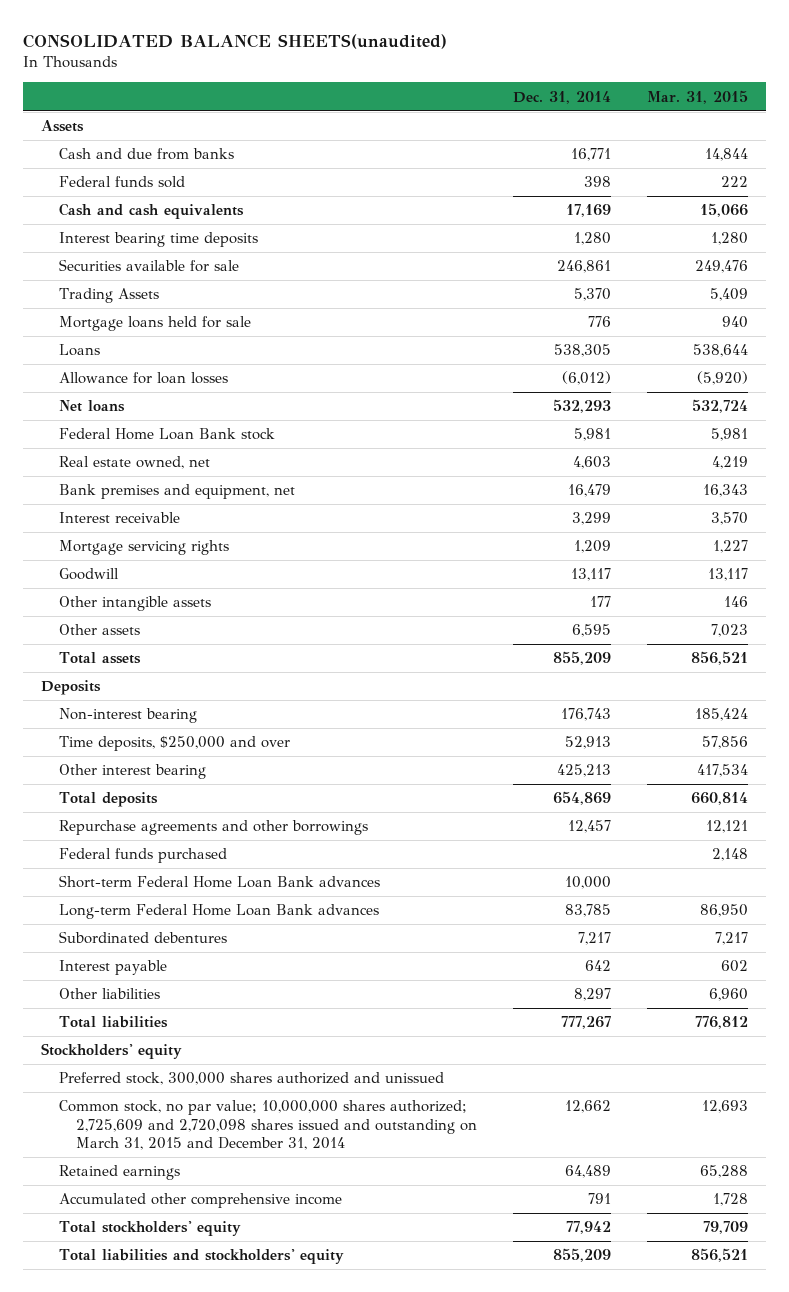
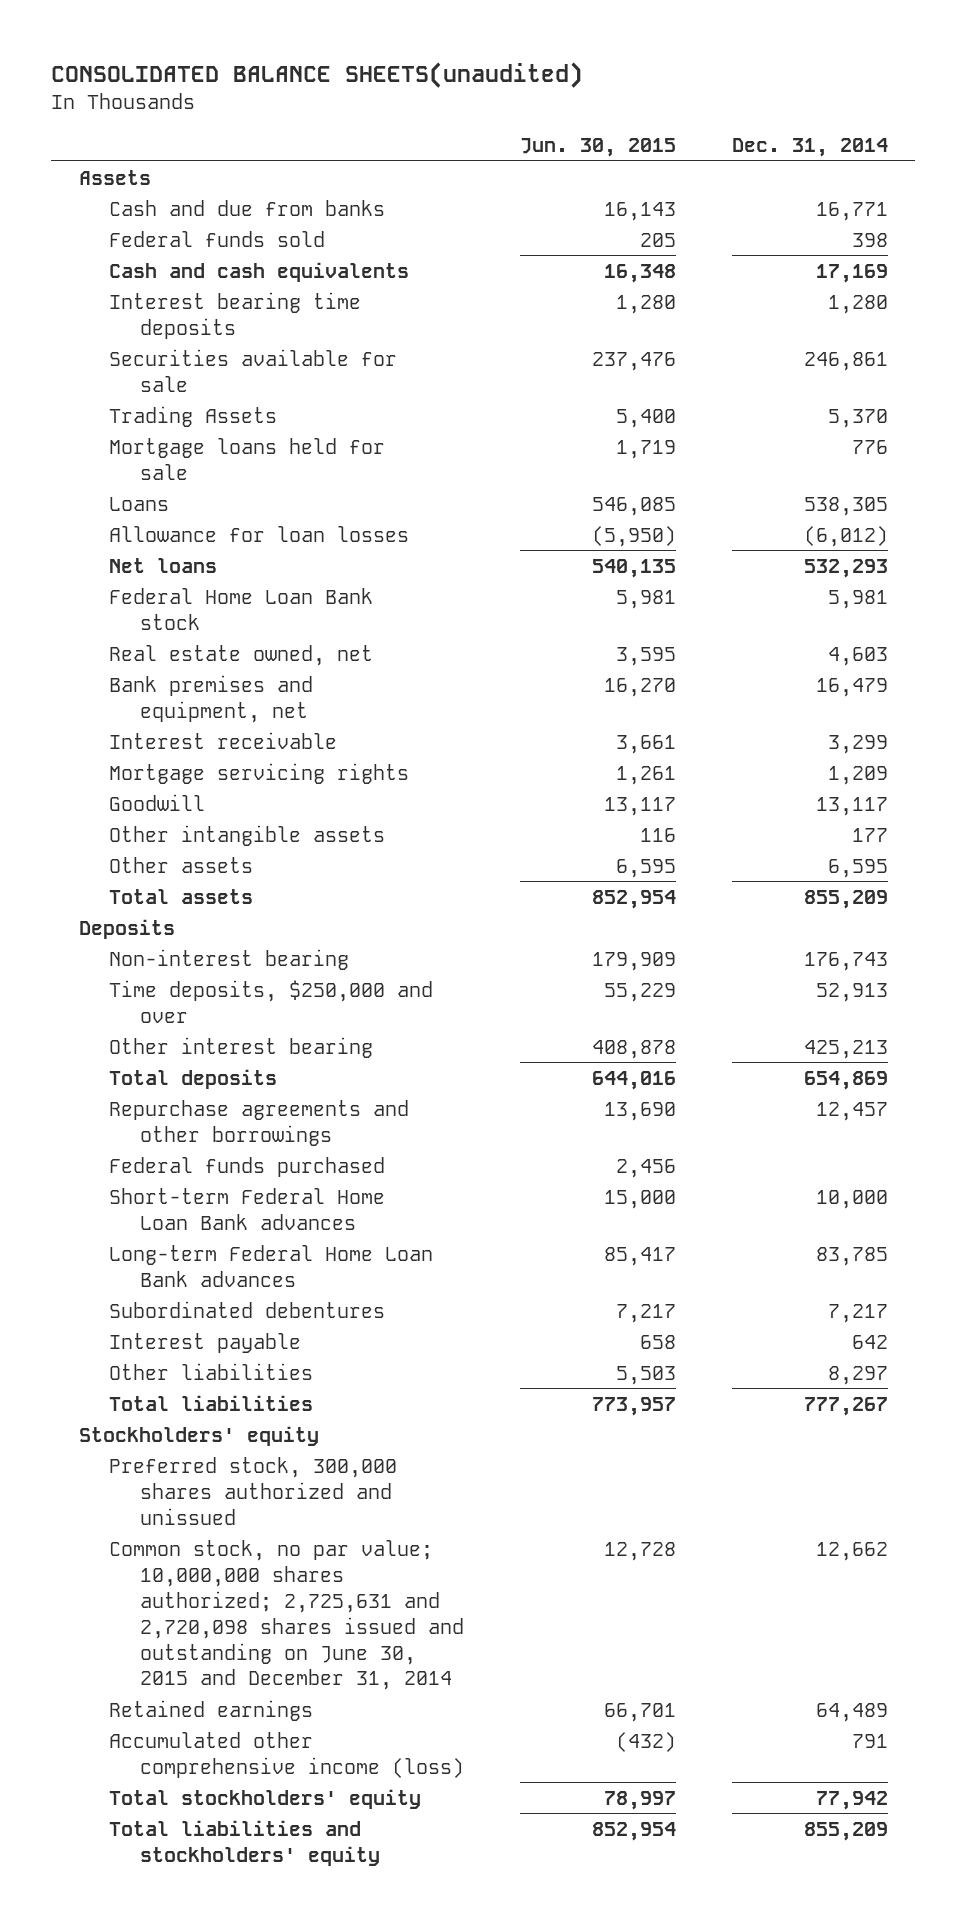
[646,89,748,104] Mar. 31, 2015 -> none
none -> [519,138,676,158] Jun. 30, 2015
[58,1100,478,1150] Common stock, no par value; 10,000,000 shares authorized; 2,725,609 and 2,720,098 shares issued and outstanding on March 31, 2015 and December 31, 2014 -> [109,1539,464,1691] Common stock, no par value; 10,000,000 shares authorized; 2,725,631 and 2,720,098 shares issued and outstanding on June 30, 2015 and December 31, 2014
[58,1193,342,1209] Accumulated other comprehensive income -> [109,1731,464,1778] Accumulated other comprehensive income (loss)

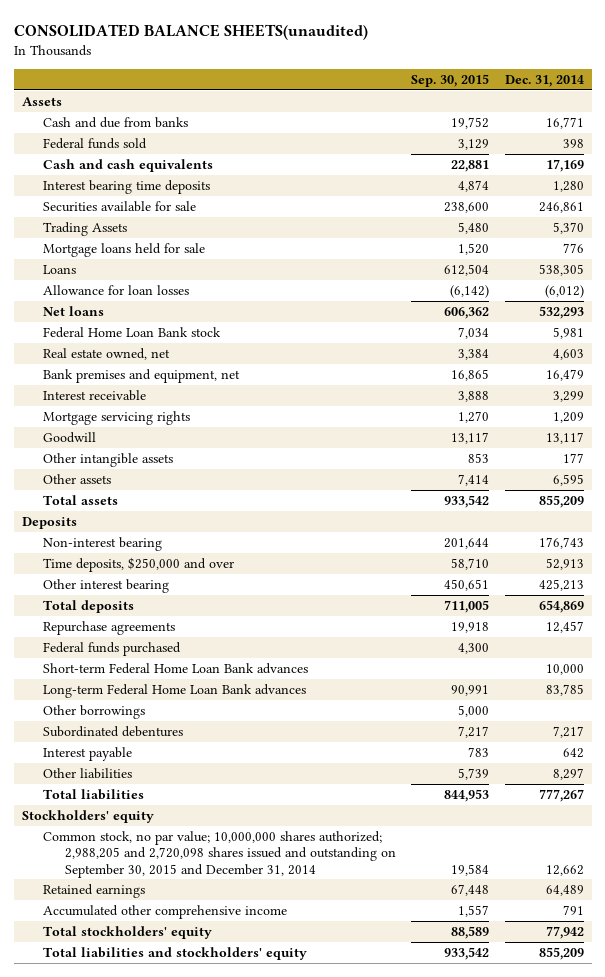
[519,138,676,158] Jun. 30, 2015 -> none
none -> [411,73,490,87] Sep. 30, 2015
[109,1099,410,1146] Repurchase agreements and other borrowings -> [43,621,176,636] Repurchase agreements
none -> [43,705,146,720] Other borrowings
[109,1456,398,1525] Preferred stock, 300,000 shares authorized and unissued -> none
[109,1539,464,1691] Common stock, no par value; 10,000,000 shares authorized; 2,725,631 and 2,720,098 shares issued and outstanding on June 30, 2015 and December 31, 2014 -> [43,831,396,878] Common stock, no par value; 10,000,000 shares authorized; 2,988,205 and 2,720,098 shares issued and outstanding on September 30, 2015 and December 31, 2014
[109,1731,464,1778] Accumulated other comprehensive income (loss) -> [43,905,288,920] Accumulated other comprehensive income

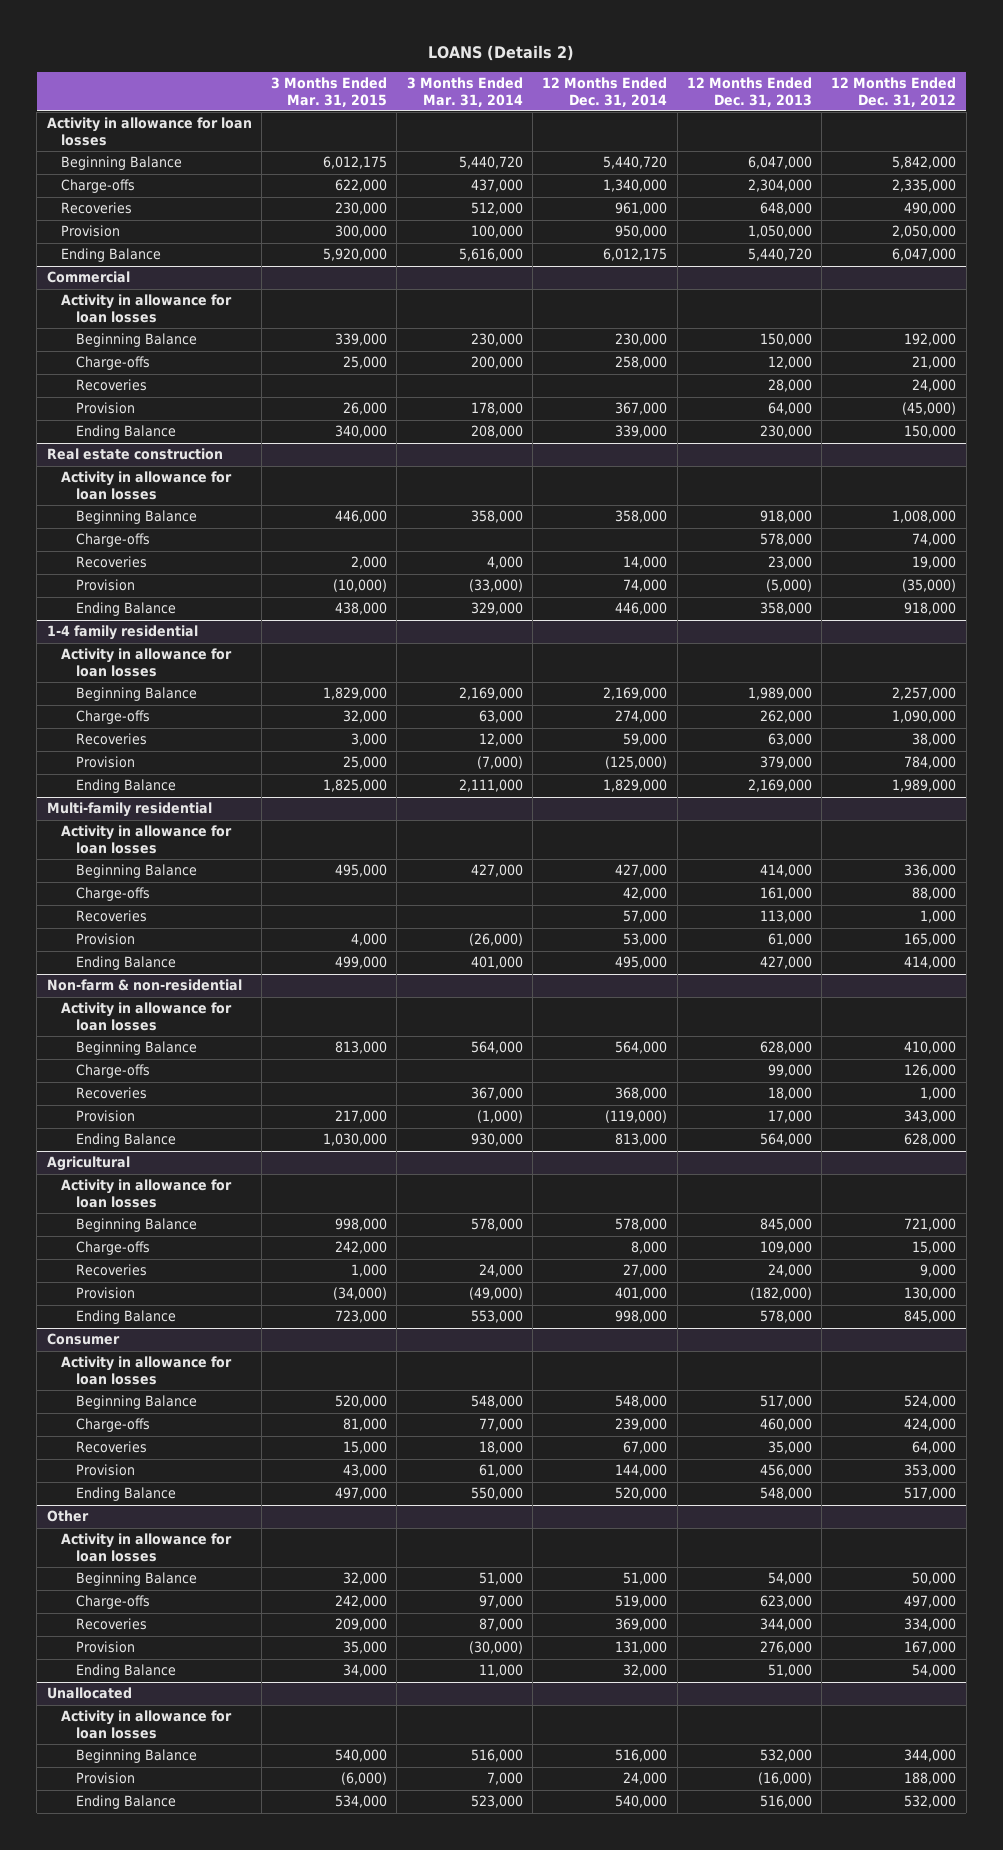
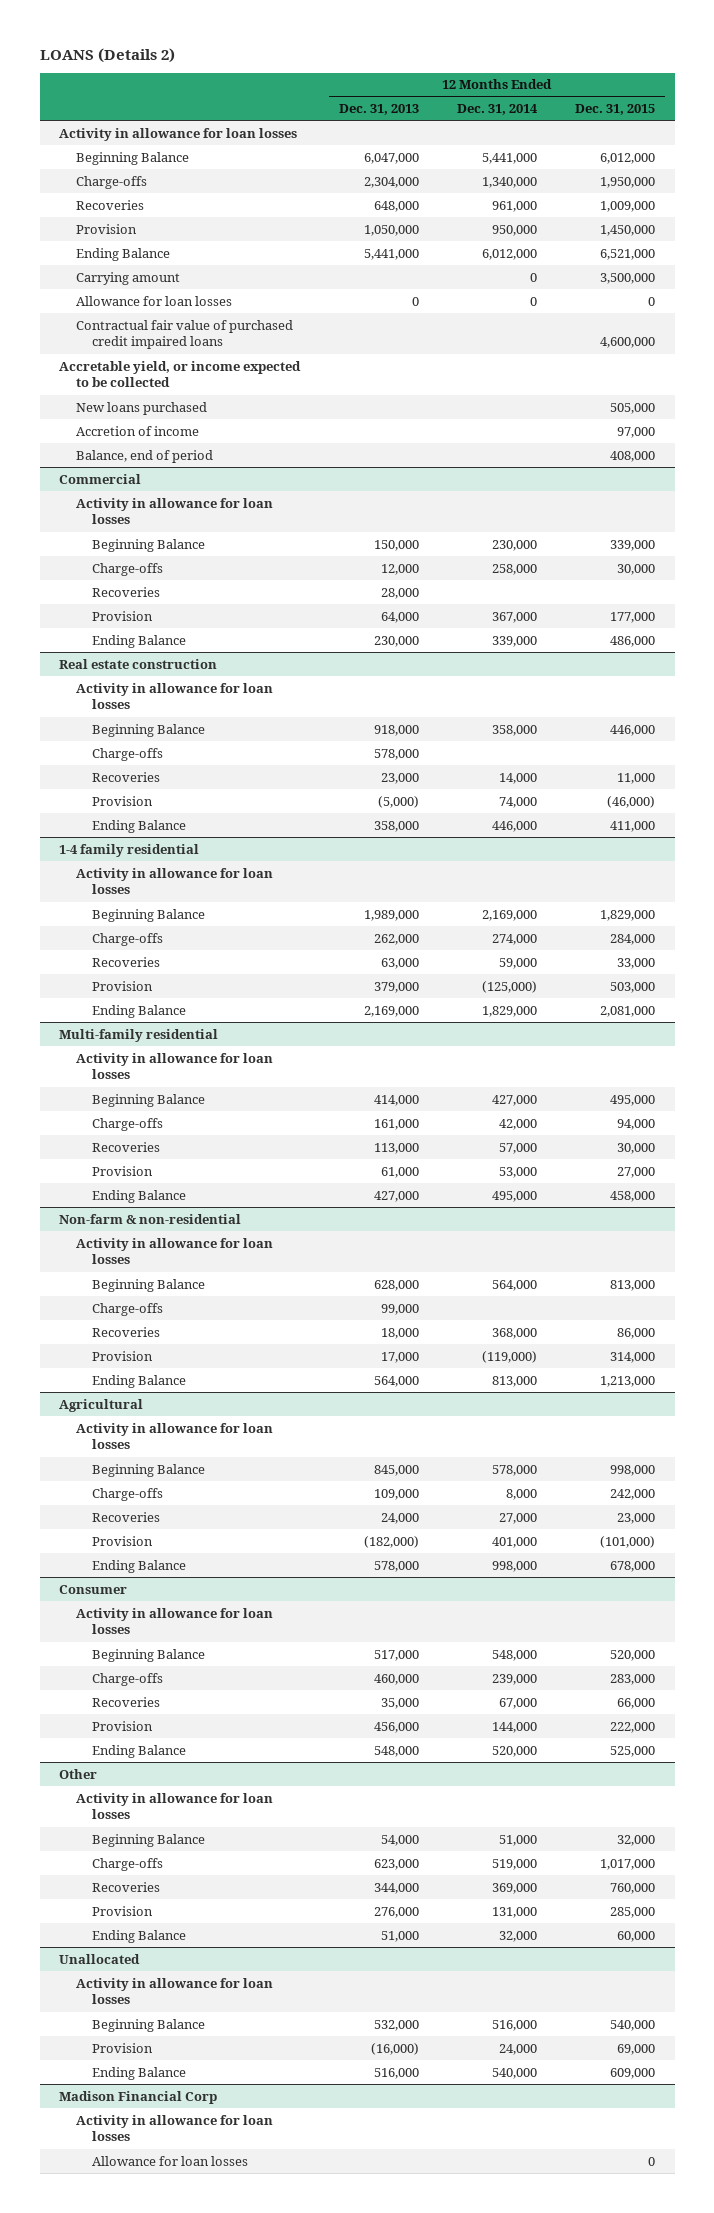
[271,77,388,107] 3 Months Ended Mar. 31, 2015 -> none
[406,77,523,107] 3 Months Ended Mar. 31, 2014 -> none
[831,77,957,107] 12 Months Ended Dec. 31, 2012 -> none
none -> [575,104,656,116] Dec. 31, 2015
[603,156,668,170] 5,440,720 -> [481,152,537,164] 5,441,000
[603,248,668,262] 6,012,175 -> [481,248,537,260] 6,012,000
[747,248,812,262] 5,440,720 -> [363,248,419,260] 5,441,000
none -> [75,271,180,285] Carrying amount
none -> [75,295,232,306] Allowance for loan losses
none -> [75,319,293,350] Contractual fair value of purchased credit impaired loans
none -> [59,360,302,388] Accretable yield, or income expected to be collected
none -> [75,401,207,415] New loans purchased
none -> [75,425,199,436] Accretion of income
none -> [75,449,213,463] Balance, end of period
none -> [59,2090,218,2104] Madison Financial Corp
none -> [75,2114,273,2142] Activity in allowance for loan losses
none -> [92,2155,249,2166] Allowance for loan losses

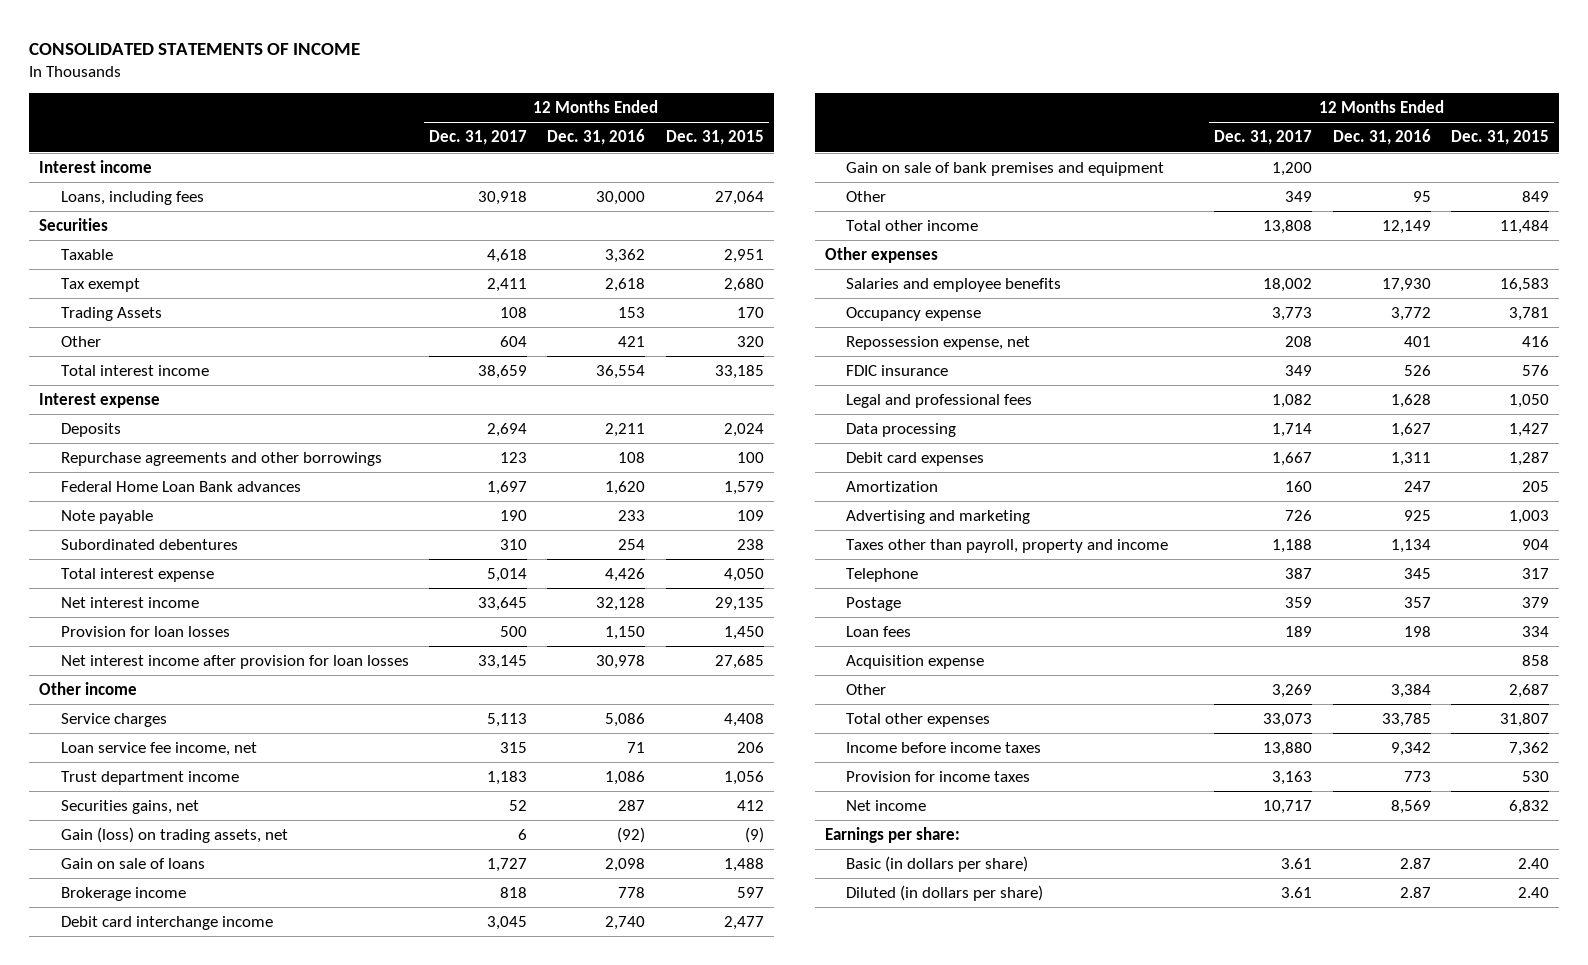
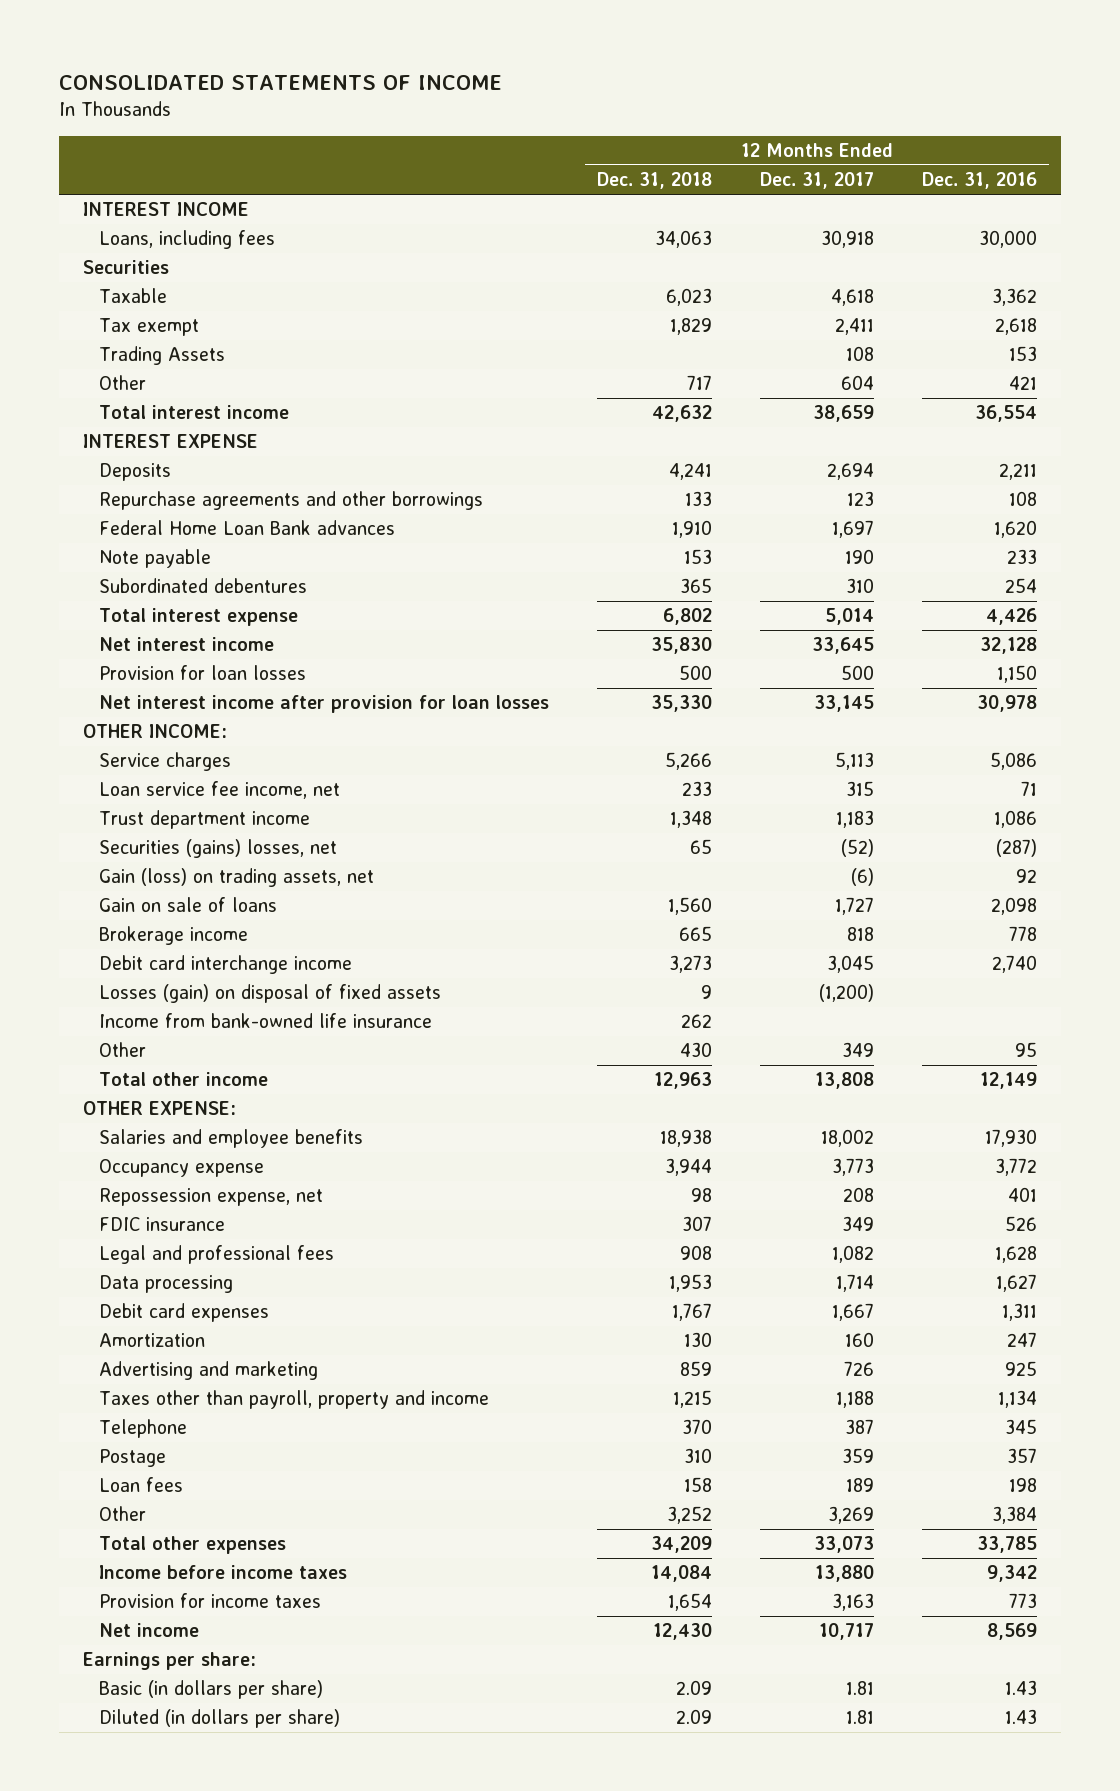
[665,130,764,146] Dec. 31, 2015 -> none
none -> [597,172,713,190] Dec. 31, 2018
[39,159,153,173] Interest income -> [83,202,250,217] INTEREST INCOME
[39,392,161,408] Interest expense -> [83,434,259,449] INTEREST EXPENSE
[39,681,138,695] Other income -> [83,724,228,739] OTHER INCOME:
[60,799,199,814] Securities gains, net -> [99,839,338,859] Securities (gains) losses, net
[509,799,528,811] 52 -> [840,839,874,858] (52)
[618,799,646,811] 287 -> [995,839,1037,858] (287)
[518,828,528,840] 6 -> [850,868,874,887] (6)
[617,826,646,843] (92) -> [1015,869,1037,884] 92
[846,161,1165,176] Gain on sale of bank premises and equipment -> none
none -> [99,984,442,1004] Losses (gain) on disposal of fixed assets
none -> [99,1013,433,1029] Income from bank-owned life insurance
[824,246,938,263] Other expenses -> [83,1101,237,1116] OTHER EXPENSE:
[846,654,985,669] Acquisition expense -> none
[1281,857,1313,869] 3.61 -> [845,1681,874,1696] 1.81
[1399,857,1431,869] 2.87 -> [1004,1680,1037,1696] 1.43
[1281,886,1313,898] 3.61 -> [845,1710,874,1725] 1.81
[1399,886,1431,898] 2.87 -> [1004,1709,1037,1725] 1.43

